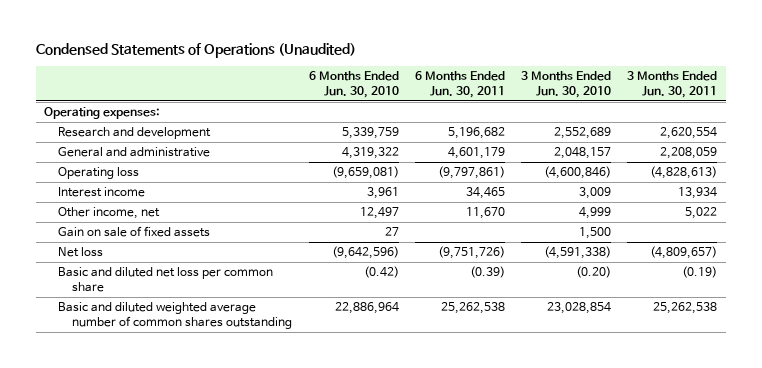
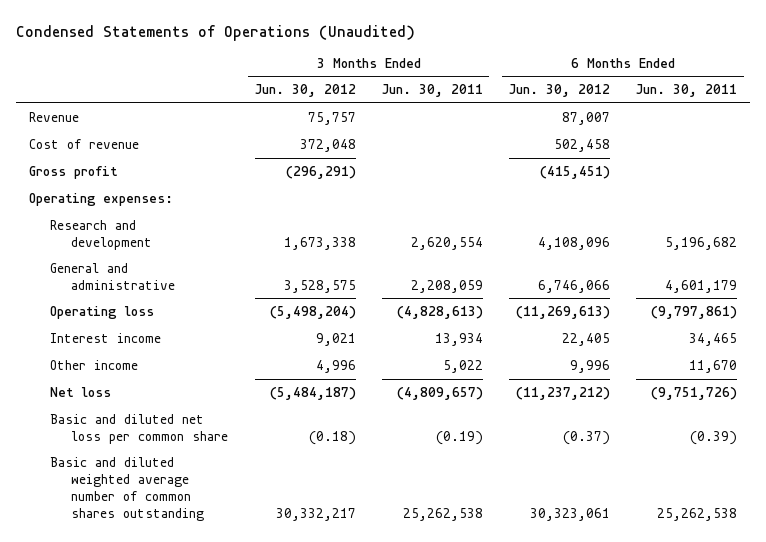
[308,71,399,99] 6 Months Ended Jun. 30, 2010 -> none
[521,71,612,99] 3 Months Ended Jun. 30, 2010 -> none
none -> [254,84,356,98] Jun. 30, 2012
none -> [508,84,610,98] Jun. 30, 2012
none -> [28,111,79,122] Revenue
none -> [28,138,139,149] Cost of revenue
none -> [28,165,118,179] Gross profit
[58,226,211,238] Gain on sale of fixed assets -> none
[58,207,161,220] Other income, net -> [50,359,139,370] Other income

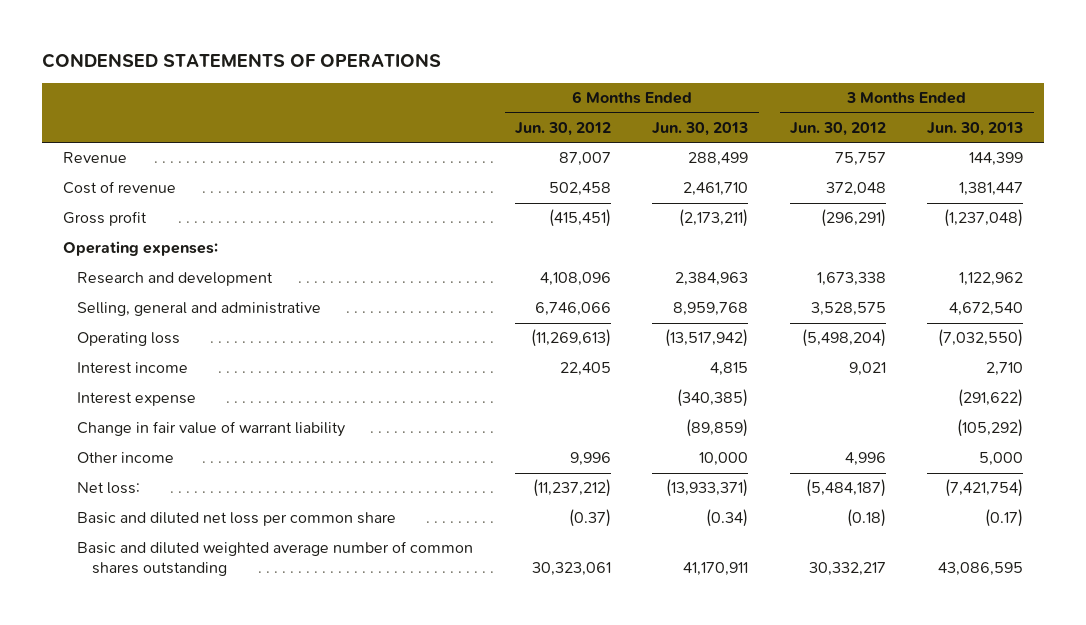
[15,24,415,41] Condensed Statements of Operations (Unaudited) -> [41,52,441,68] CONDENSED STATEMENTS OF OPERATIONS
[381,84,483,98] Jun. 30, 2011 -> none
[636,84,738,98] Jun. 30, 2011 -> none
none -> [652,121,749,136] Jun. 30, 2013
none -> [927,121,1024,136] Jun. 30, 2013
[50,262,176,290] General and administrative -> [77,302,322,317] Selling, general and administrative
none -> [77,392,197,407] Interest expense
none -> [77,421,346,438] Change in fair value of warrant liability
[50,386,112,397] Net loss -> [77,482,141,495] Net loss:

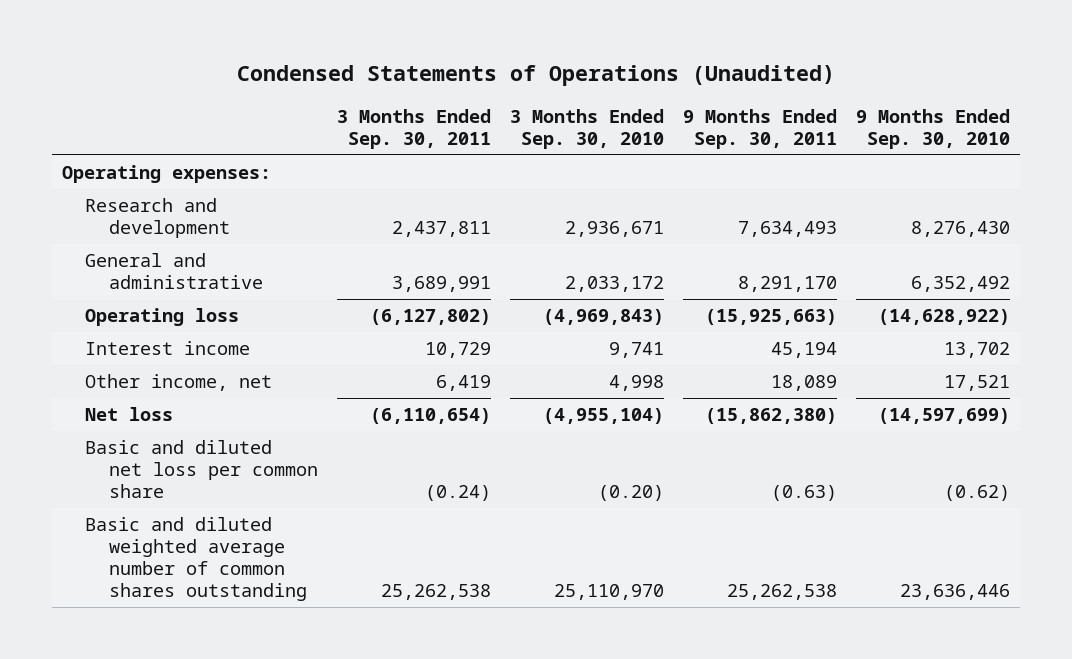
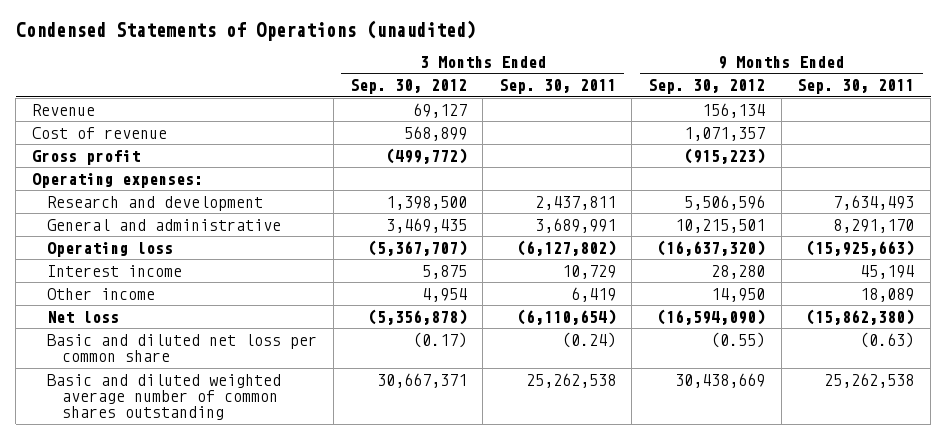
[236,65,835,87] Condensed Statements of Operations (Unaudited) -> [15,19,476,41] Condensed Statements of Operations (unaudited)
[510,109,665,150] 3 Months Ended Sep. 30, 2010 -> none
[856,109,1011,150] 9 Months Ended Sep. 30, 2010 -> none
none -> [349,79,467,95] Sep. 30, 2012
none -> [648,79,766,95] Sep. 30, 2012
none -> [32,103,96,116] Revenue
none -> [32,126,168,139] Cost of revenue
none -> [32,149,141,165] Gross profit
[85,374,273,392] Other income, net -> [47,287,156,300] Other income

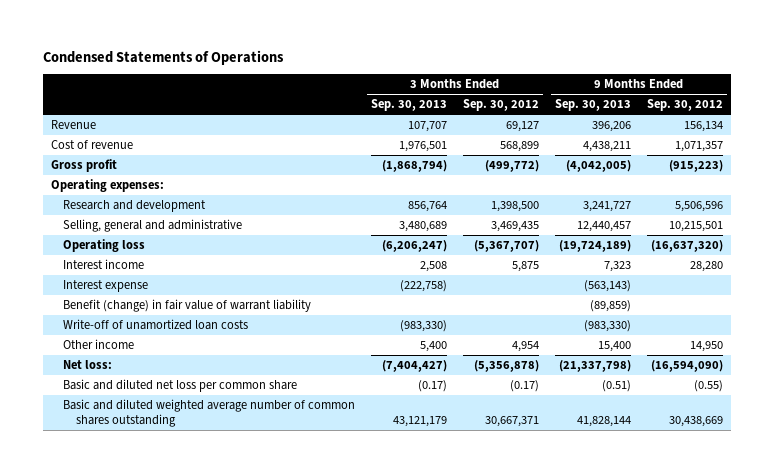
[15,19,476,41] Condensed Statements of Operations (unaudited) -> [42,49,284,65] Condensed Statements of Operations
[498,79,616,95] Sep. 30, 2011 -> none
[797,79,915,95] Sep. 30, 2011 -> none
none -> [371,99,448,112] Sep. 30, 2013
none -> [555,99,632,112] Sep. 30, 2013
[47,218,282,231] General and administrative -> [63,219,243,233] Selling, general and administrative
none -> [63,280,149,293] Interest expense
none -> [63,299,312,313] Benefit (change) in fair value of warrant liability
none -> [63,319,249,331] Write-off of unamortized loan costs
[47,310,120,323] Net loss -> [63,360,113,370] Net loss:

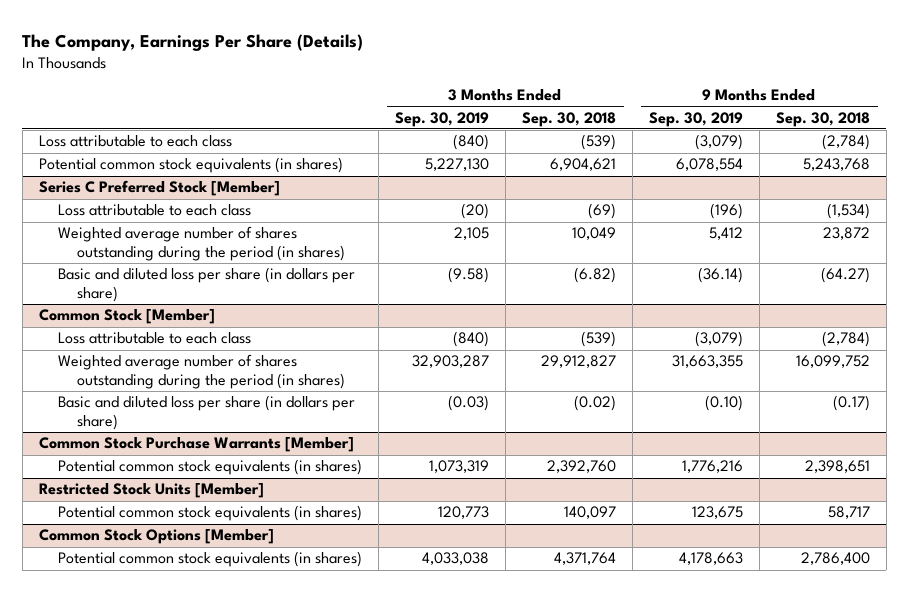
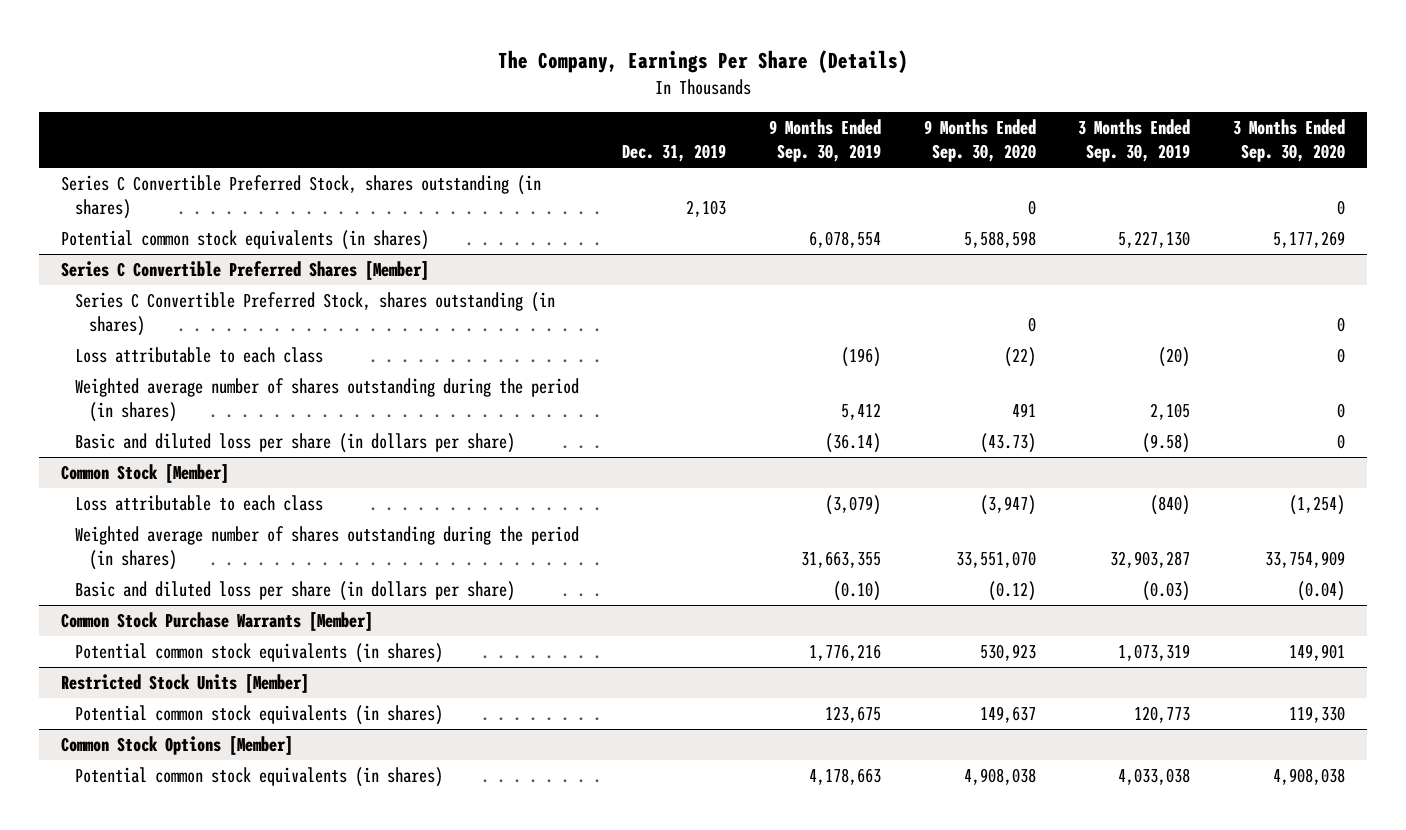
[521,111,616,127] Sep. 30, 2018 -> none
[775,111,870,127] Sep. 30, 2018 -> none
none -> [621,144,726,163] Dec. 31, 2019
none -> [923,119,1036,163] 9 Months Ended Sep. 30, 2020
none -> [1233,119,1346,163] 3 Months Ended Sep. 30, 2020
[38,135,232,148] Loss attributable to each class -> none
none -> [60,175,541,219] Series C Convertible Preferred Stock, shares outstanding (in shares)
[38,180,280,197] Series C Preferred Stock [Member] -> [60,261,429,281] Series C Convertible Preferred Shares [Member]
none -> [75,292,556,336] Series C Convertible Preferred Stock, shares outstanding (in shares)

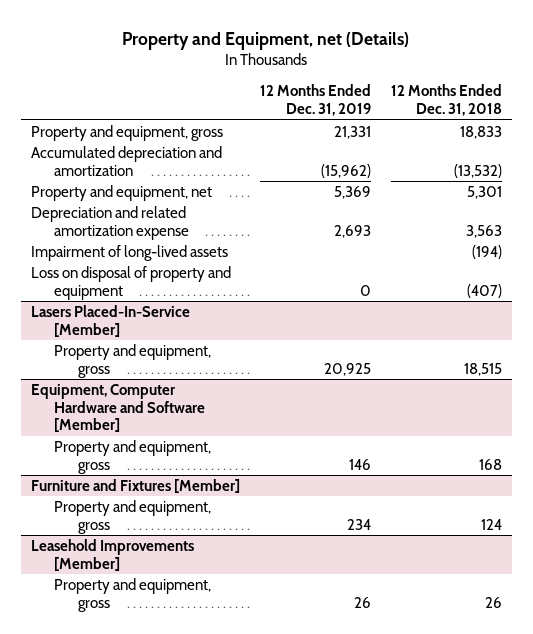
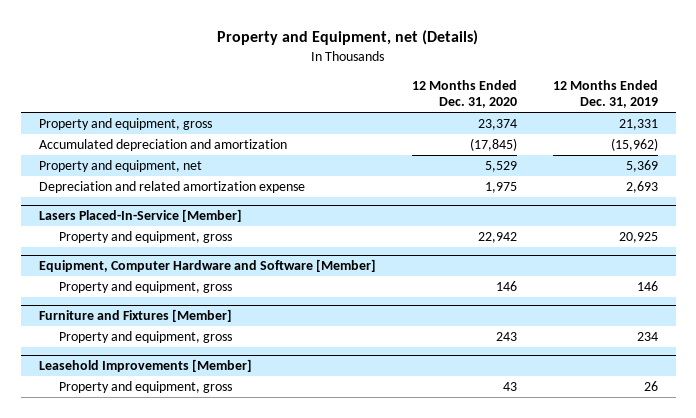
[390,84,502,117] 12 Months Ended Dec. 31, 2018 -> none
none -> [411,79,517,109] 12 Months Ended Dec. 31, 2020
[31,245,229,262] Impairment of long-lived assets -> none
[31,266,232,300] Loss on disposal of property and equipment -> none

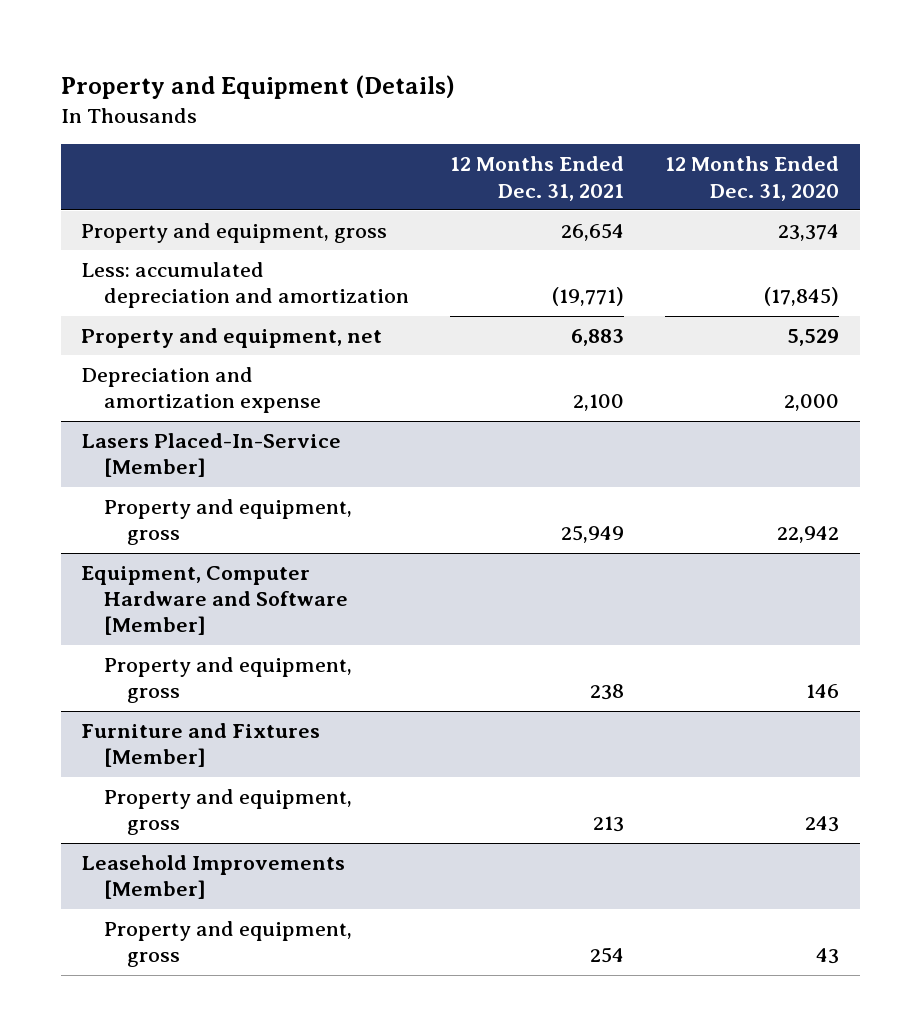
[217,30,479,46] Property and Equipment, net (Details) -> [60,75,455,100] Property and Equipment (Details)
[552,79,658,109] 12 Months Ended Dec. 31, 2019 -> none
none -> [450,156,625,201] 12 Months Ended Dec. 31, 2021
[38,138,287,151] Accumulated depreciation and amortization -> [81,262,410,309] Less: accumulated depreciation and amortization
[38,180,305,193] Depreciation and related amortization expense -> [81,367,322,414] Depreciation and amortization expense
[484,181,517,193] 1,975 -> [784,394,840,412] 2,000

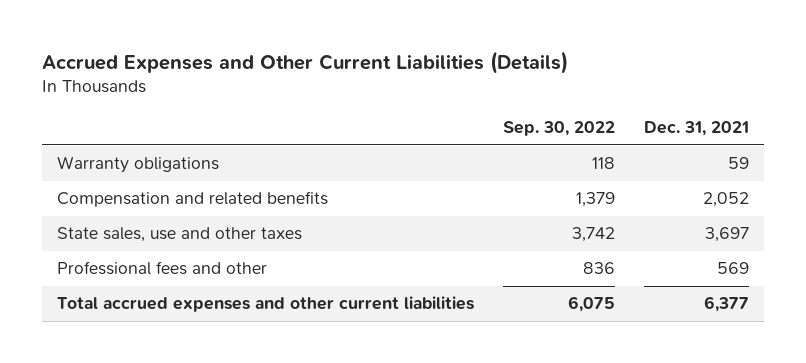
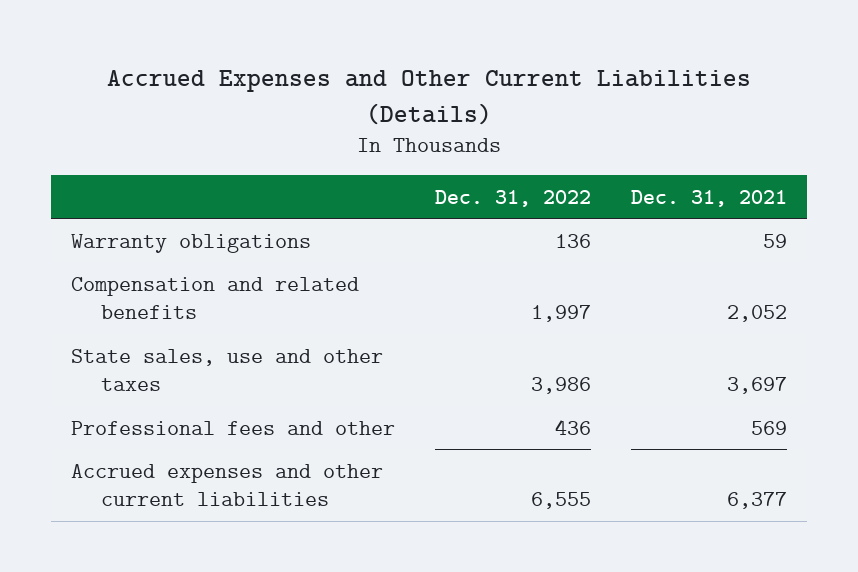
[503,120,616,136] Sep. 30, 2022 -> none
none -> [434,189,591,207] Dec. 31, 2022
[56,296,474,313] Total accrued expenses and other current liabilities -> [71,463,384,506] Accrued expenses and other current liabilities

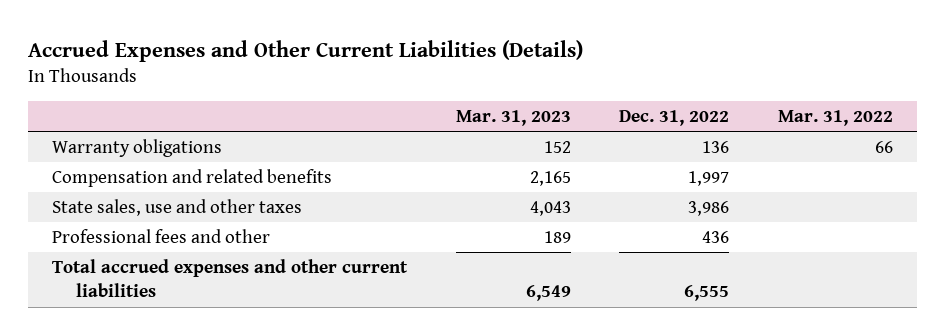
[630,189,787,207] Dec. 31, 2021 -> none
none -> [455,110,571,127] Mar. 31, 2023
none -> [778,110,894,127] Mar. 31, 2022
[71,463,384,506] Accrued expenses and other current liabilities -> [52,258,409,298] Total accrued expenses and other current liabilities

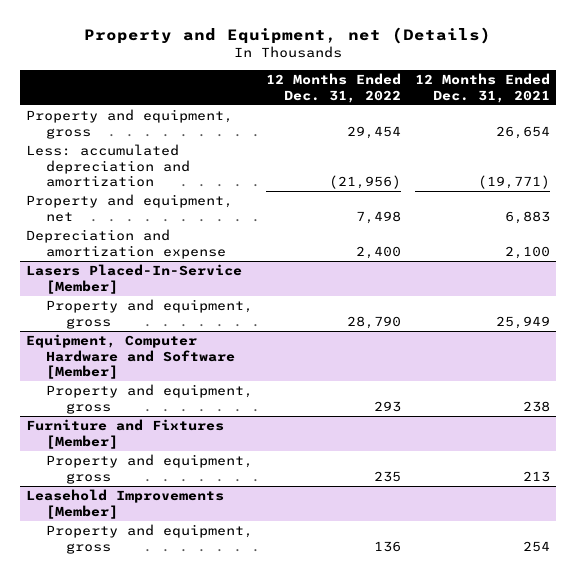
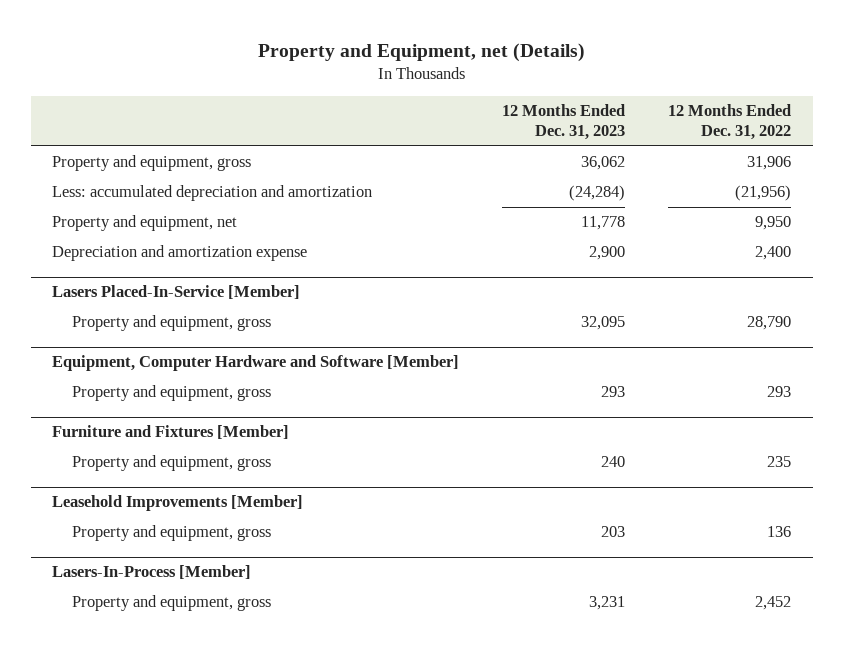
[414,73,550,103] 12 Months Ended Dec. 31, 2021 -> none
none -> [502,104,626,141] 12 Months Ended Dec. 31, 2023
[347,125,402,139] 29,454 -> [747,156,792,171] 31,906
[356,210,402,224] 7,498 -> [755,216,792,231] 9,950
none -> [52,565,252,580] Lasers-In-Process [Member]
none -> [71,595,271,612] Property and equipment, gross

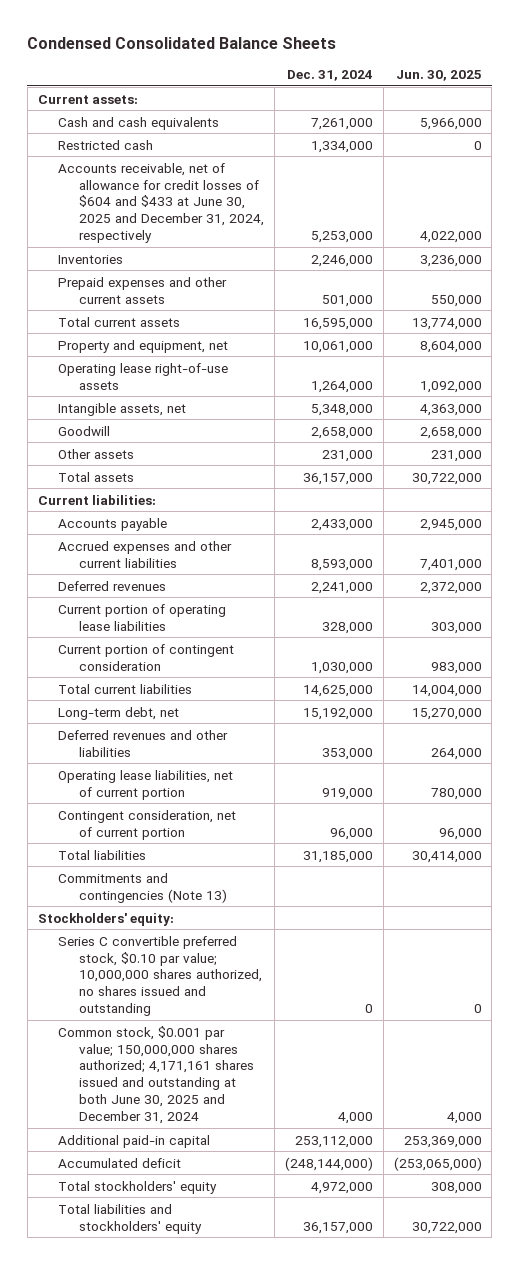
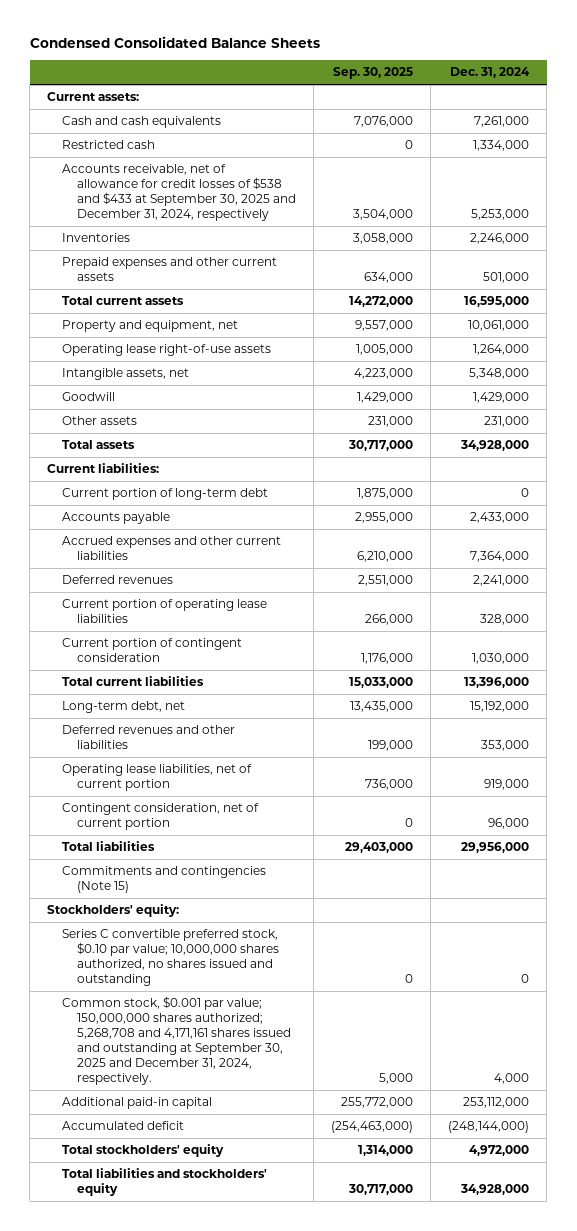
[395,70,482,82] Jun. 30, 2025 -> none
none -> [333,67,414,80] Sep. 30, 2025
[58,162,265,244] Accounts receivable, net of allowance for credit losses of $604 and $433 at June 30, 2025 and December 31, 2024, respectively -> [62,164,297,222] Accounts receivable, net of allowance for credit losses of $538 and $433 at September 30, 2025 and December 31, 2024, respectively
[310,426,373,439] 2,658,000 -> [473,392,530,404] 1,429,000
[302,472,373,485] 36,157,000 -> [460,440,530,452] 34,928,000
none -> [62,488,269,501] Current portion of long-term debt
[310,558,373,571] 8,593,000 -> [470,551,530,563] 7,364,000
[302,684,373,697] 14,625,000 -> [464,677,530,689] 13,396,000
[302,850,373,863] 31,185,000 -> [461,842,530,854] 29,956,000
[58,872,228,903] Commitments and contingencies (Note 13) -> [62,866,267,894] Commitments and contingencies (Note 15)
[58,1025,255,1125] Common stock, $0.001 par value; 150,000,000 shares authorized; 4,171,161 shares issued and outstanding at both June 30, 2025 and December 31, 2024 -> [62,996,292,1086] Common stock, $0.001 par value; 150,000,000 shares authorized; 5,268,708 and 4,171,161 shares issued and outstanding at September 30, 2025 and December 31, 2024, respectively.
[302,1221,373,1234] 36,157,000 -> [460,1184,530,1196] 34,928,000

